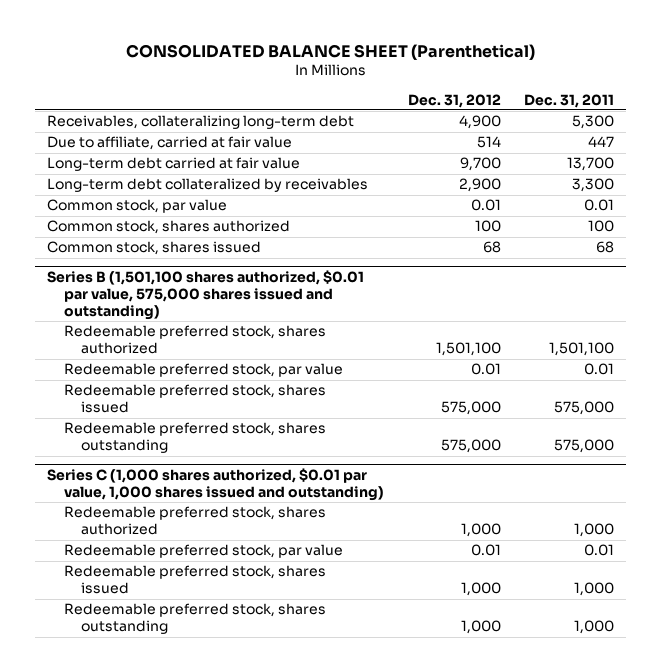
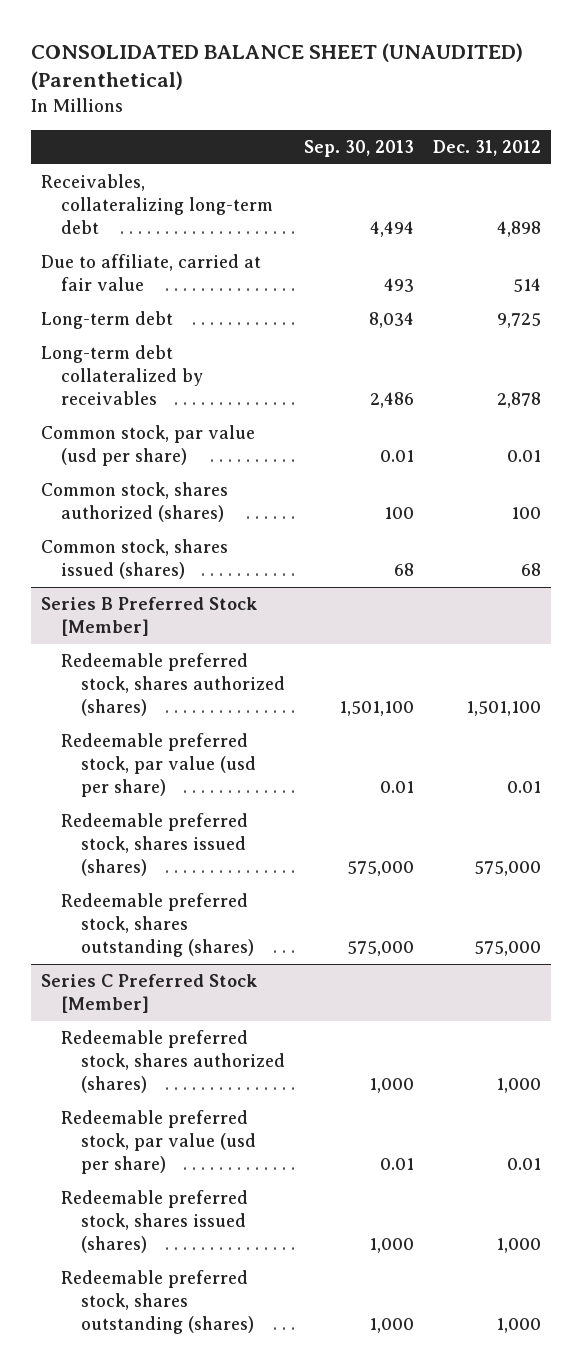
[125,43,535,60] CONSOLIDATED BALANCE SHEET (Parenthetical) -> [31,43,524,91] CONSOLIDATED BALANCE SHEET (UNAUDITED) (Parenthetical)
[524,93,615,108] Dec. 31, 2011 -> none
none -> [304,140,415,158] Sep. 30, 2013
[458,115,501,130] 4,900 -> [497,220,542,237] 4,898
[47,269,365,321] Series B (1,501,100 shares authorized, $0.01 par value, 575,000 shares issued and outstanding) -> none
[47,467,385,501] Series C (1,000 shares authorized, $0.01 par value, 1,000 shares issued and outstanding) -> none
[47,157,301,172] Long-term debt carried at fair value -> [40,311,173,330] Long-term debt
[459,157,501,172] 9,700 -> [497,313,542,329] 9,725
[458,178,501,193] 2,900 -> [497,391,542,408] 2,878
[47,199,228,214] Common stock, par value -> [40,425,255,467] Common stock, par value (usd per share)
[47,220,291,235] Common stock, shares authorized -> [40,482,228,523] Common stock, shares authorized (shares)
[47,241,262,256] Common stock, shares issued -> [40,539,228,580] Common stock, shares issued (shares)
none -> [40,597,257,637] Series B Preferred Stock [Member]
[64,325,327,355] Redeemable preferred stock, shares authorized -> [60,653,286,716] Redeemable preferred stock, shares authorized (shares)
[64,363,344,378] Redeemable preferred stock, par value -> [60,733,257,797] Redeemable preferred stock, par value (usd per share)
[64,384,327,414] Redeemable preferred stock, shares issued -> [60,813,248,876] Redeemable preferred stock, shares issued (shares)
[64,422,327,454] Redeemable preferred stock, shares outstanding -> [60,893,255,957] Redeemable preferred stock, shares outstanding (shares)
none -> [40,974,257,1014] Series C Preferred Stock [Member]
[64,506,327,536] Redeemable preferred stock, shares authorized -> [60,1030,286,1093] Redeemable preferred stock, shares authorized (shares)
[64,544,344,559] Redeemable preferred stock, par value -> [60,1110,257,1174] Redeemable preferred stock, par value (usd per share)
[64,565,327,595] Redeemable preferred stock, shares issued -> [60,1190,248,1253] Redeemable preferred stock, shares issued (shares)
[64,603,327,635] Redeemable preferred stock, shares outstanding -> [60,1270,255,1334] Redeemable preferred stock, shares outstanding (shares)

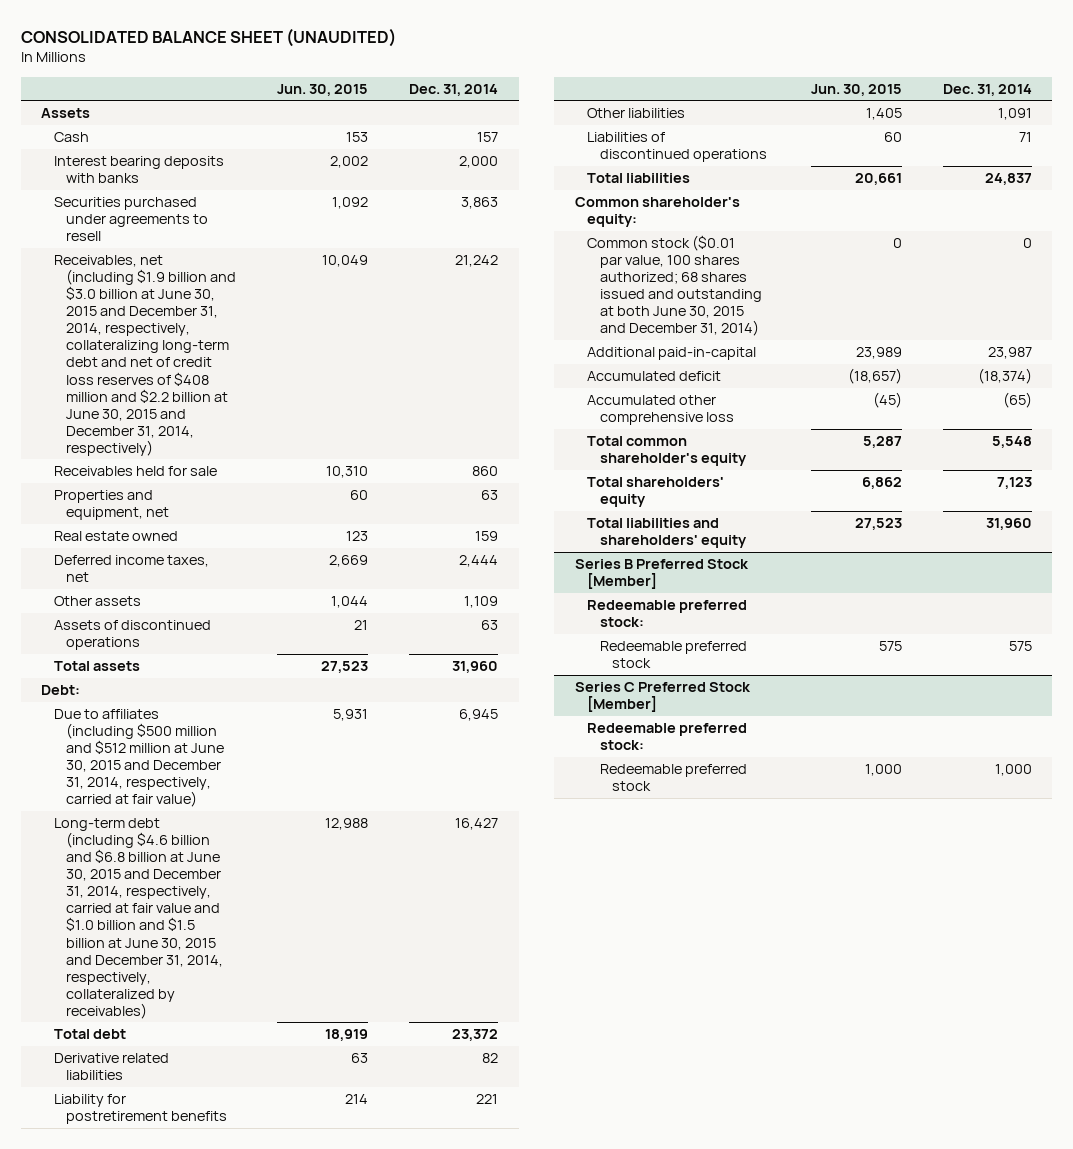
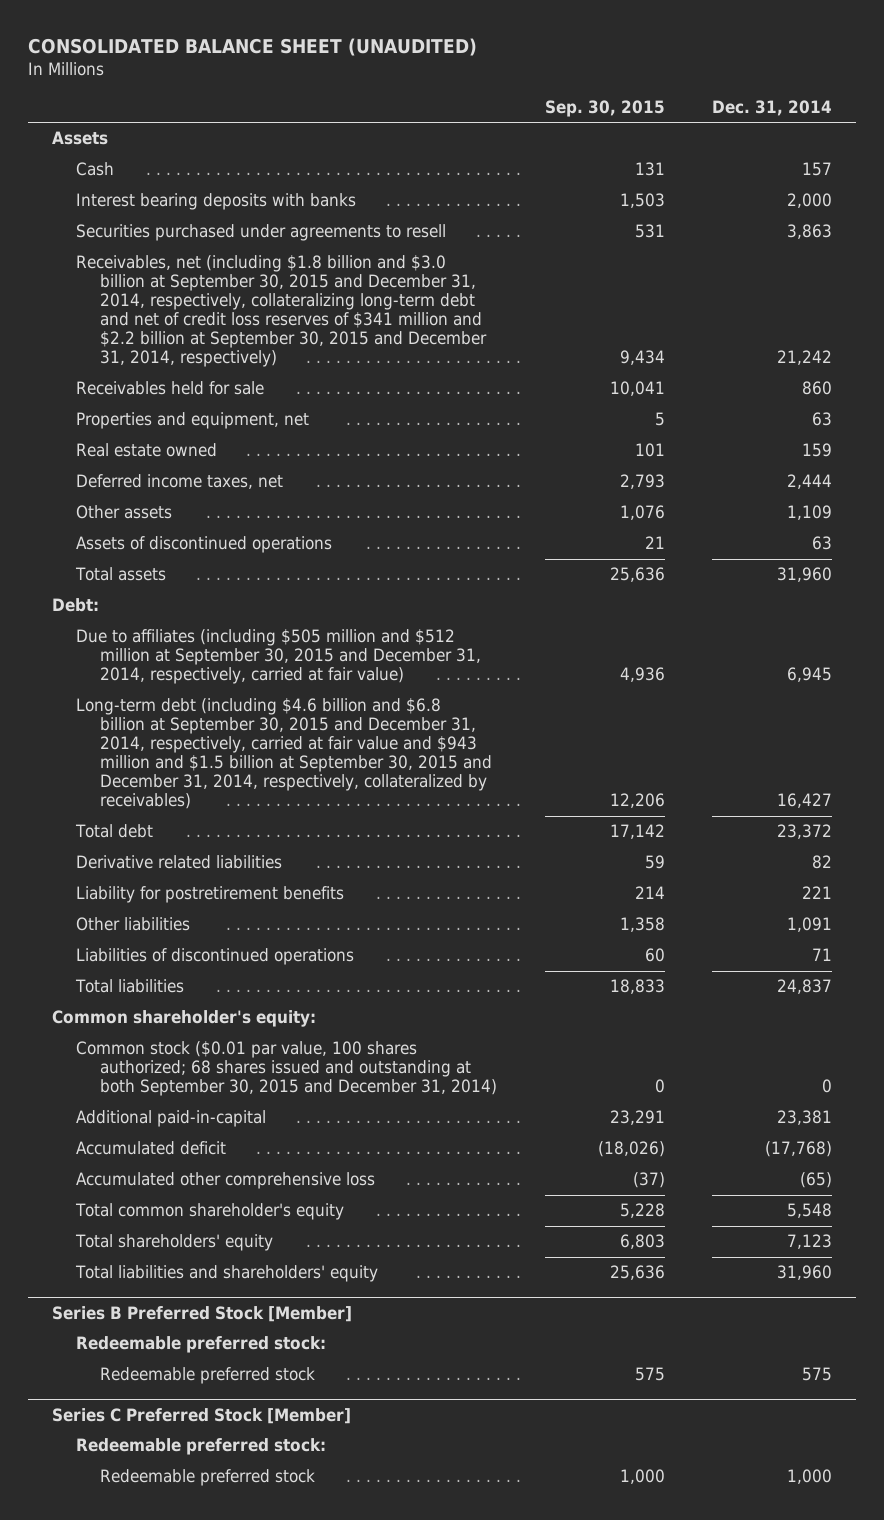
[277,83,369,96] Jun. 30, 2015 -> none
none -> [544,99,665,117] Sep. 30, 2015
[53,255,237,456] Receivables, net (including $1.9 billion and $3.0 billion at June 30, 2015 and December 31, 2014, respectively, collateralizing long-term debt and net of credit loss reserves of $408 million and $2.2 billion at June 30, 2015 and December 31, 2014, respectively) -> [75,255,488,368] Receivables, net (including $1.8 billion and $3.0 billion at September 30, 2015 and December 31, 2014, respectively, collateralizing long-term debt and net of credit loss reserves of $341 million and $2.2 billion at September 30, 2015 and December 31, 2014, respectively)
[53,709,225,808] Due to affiliates (including $500 million and $512 million at June 30, 2015 and December 31, 2014, respectively, carried at fair value) -> [75,629,482,685] Due to affiliates (including $505 million and $512 million at September 30, 2015 and December 31, 2014, respectively, carried at fair value)
[53,818,224,1019] Long-term debt (including $4.6 billion and $6.8 billion at June 30, 2015 and December 31, 2014, respectively, carried at fair value and $1.0 billion and $1.5 billion at June 30, 2015 and December 31, 2014, respectively, collateralized by receivables) -> [75,698,493,810] Long-term debt (including $4.6 billion and $6.8 billion at September 30, 2015 and December 31, 2014, respectively, carried at fair value and $943 million and $1.5 billion at September 30, 2015 and December 31, 2014, respectively, collateralized by receivables)
[587,235,762,337] Common stock ($0.01 par value, 100 shares authorized; 68 shares issued and outstanding at both June 30, 2015 and December 31, 2014) -> [75,1041,498,1097] Common stock ($0.01 par value, 100 shares authorized; 68 shares issued and outstanding at both September 30, 2015 and December 31, 2014)
[987,347,1032,360] 23,987 -> [777,1110,833,1126] 23,381
[977,368,1032,385] (18,374) -> [765,1141,833,1158] (17,768)

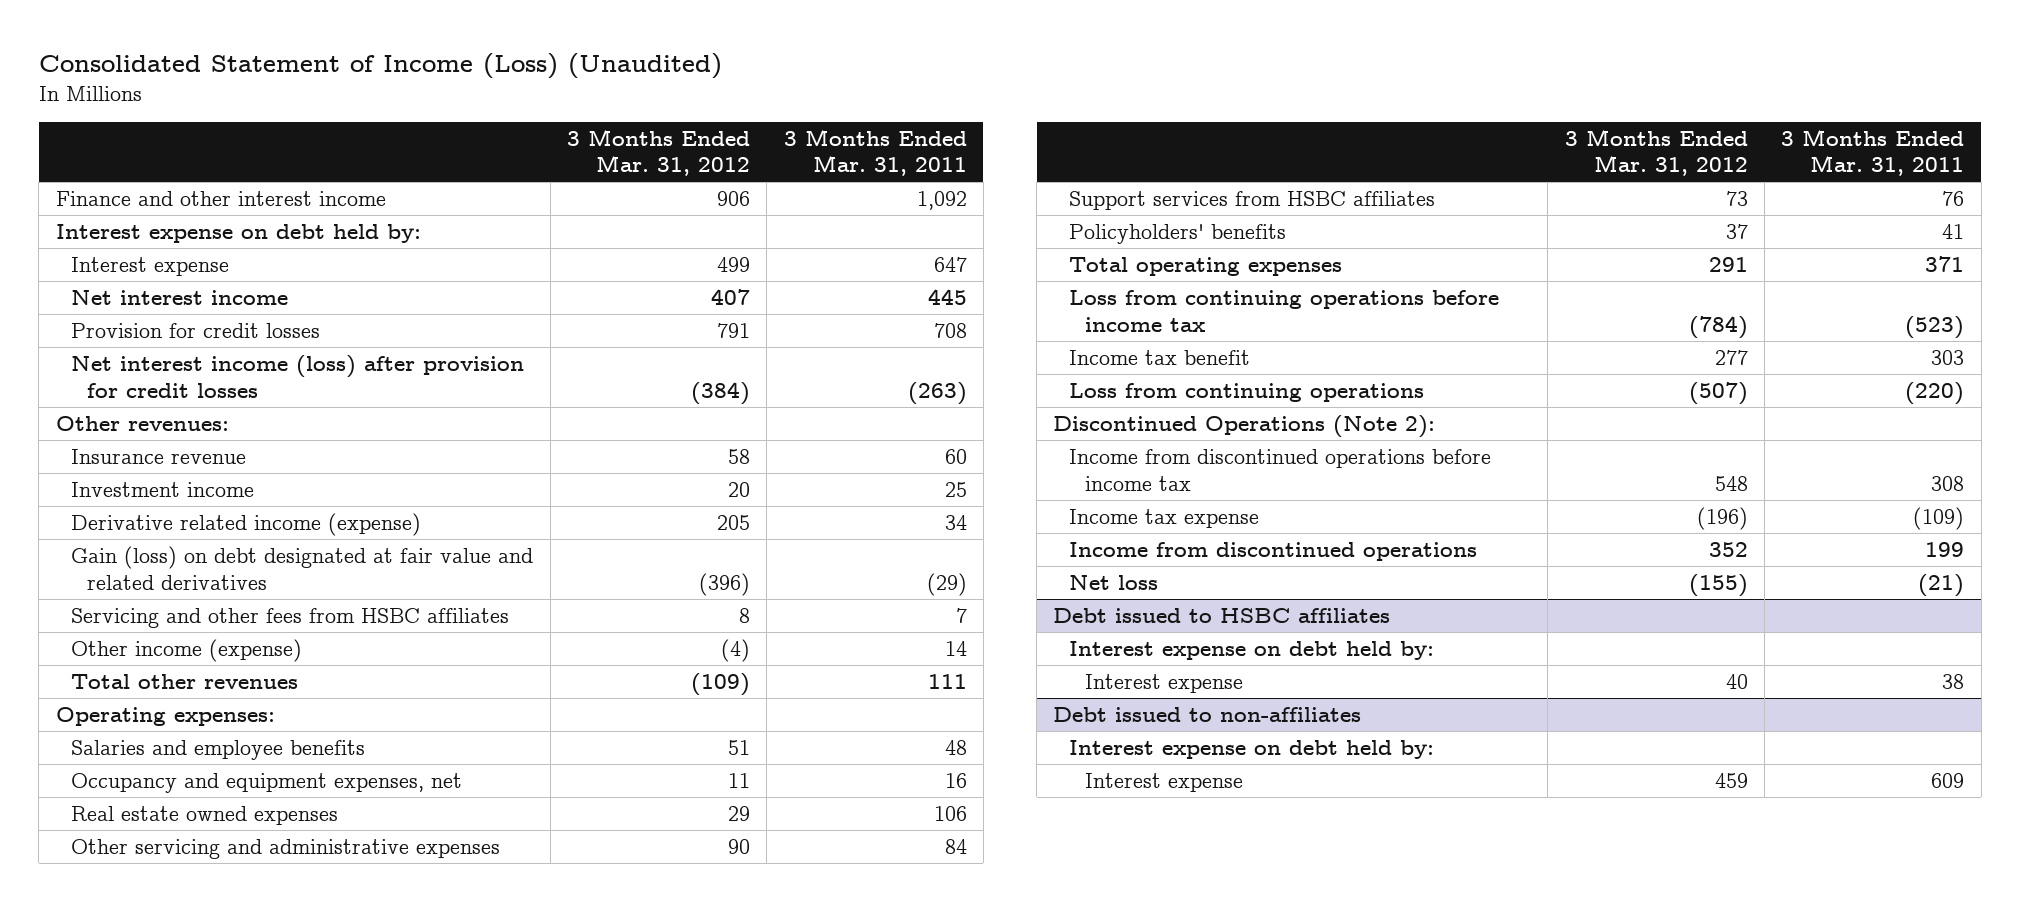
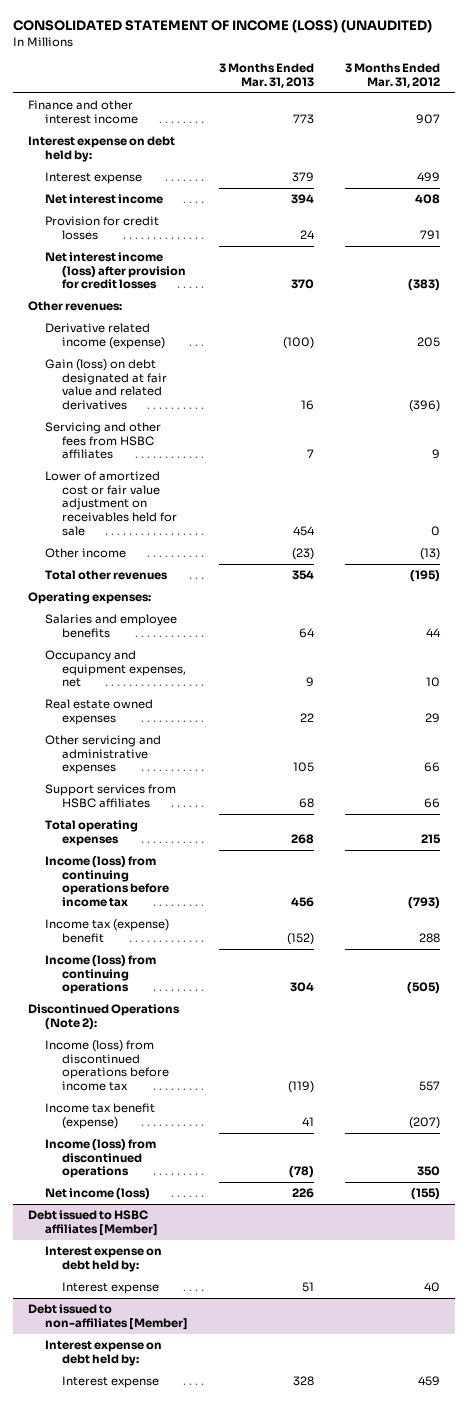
[38,52,722,79] Consolidated Statement of Income (Loss) (Unaudited) -> [12,19,432,34] CONSOLIDATED STATEMENT OF INCOME (LOSS) (UNAUDITED)
[783,128,967,177] 3 Months Ended Mar. 31, 2011 -> none
none -> [219,63,315,88] 3 Months Ended Mar. 31, 2013
[716,190,750,206] 906 -> [416,113,441,124] 907
[710,288,750,305] 407 -> [415,194,441,205] 408
[690,381,750,405] (384) -> [408,279,441,292] (383)
[71,448,247,464] Insurance revenue -> none
[71,481,255,497] Investment income -> none
[738,607,750,623] 8 -> [432,449,441,460] 9
none -> [45,471,178,536] Lower of amortized cost or fair value adjustment on receivables held for sale
[71,638,303,662] Other income (expense) -> [45,548,127,559] Other income
[720,638,750,662] (4) -> [420,548,441,561] (13)
[690,672,750,696] (109) -> [410,570,441,583] (195)
[727,739,750,755] 51 -> [426,627,442,637] 44
[727,772,750,788] 11 -> [426,677,441,688] 10
[1068,223,1286,244] Policyholders' benefits -> none
[727,838,750,854] 90 -> [424,762,441,773] 66
[1725,190,1748,206] 73 -> [424,797,441,808] 66
[1708,256,1748,272] 291 -> [421,833,442,844] 215
[1068,289,1499,332] Loss from continuing operations before income tax -> [45,856,170,908] Income (loss) from continuing operations before income tax
[1688,315,1748,339] (784) -> [408,897,441,910] (793)
[1068,349,1250,365] Income tax benefit -> [45,919,170,943] Income tax (expense) benefit
[1714,349,1748,365] 277 -> [419,932,441,943] 288
[1068,382,1424,402] Loss from continuing operations -> [45,955,157,995] Income (loss) from continuing operations
[1688,381,1748,405] (507) -> [407,982,441,995] (505)
[1068,448,1491,491] Income from discontinued operations before income tax -> [45,1040,170,1092] Income (loss) from discontinued operations before income tax
[1714,475,1748,491] 548 -> [419,1081,441,1092] 557
[1068,508,1259,528] Income tax expense -> [45,1103,156,1129] Income tax benefit (expense)
[1696,506,1748,530] (196) -> [409,1116,441,1129] (207)
[1068,541,1477,561] Income from discontinued operations -> [45,1139,157,1179] Income (loss) from discontinued operations
[1708,541,1748,557] 352 -> [417,1166,441,1177] 350
[1068,574,1158,590] Net loss -> [45,1188,151,1201] Net income (loss)
[1053,607,1391,623] Debt issued to HSBC affiliates -> [28,1210,159,1236] Debt issued to HSBC affiliates [Member]
[1053,706,1362,722] Debt issued to non-affiliates -> [28,1304,189,1330] Debt issued to non-affiliates [Member]

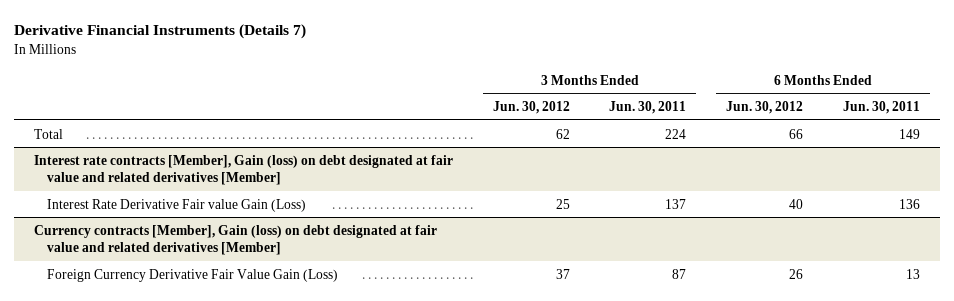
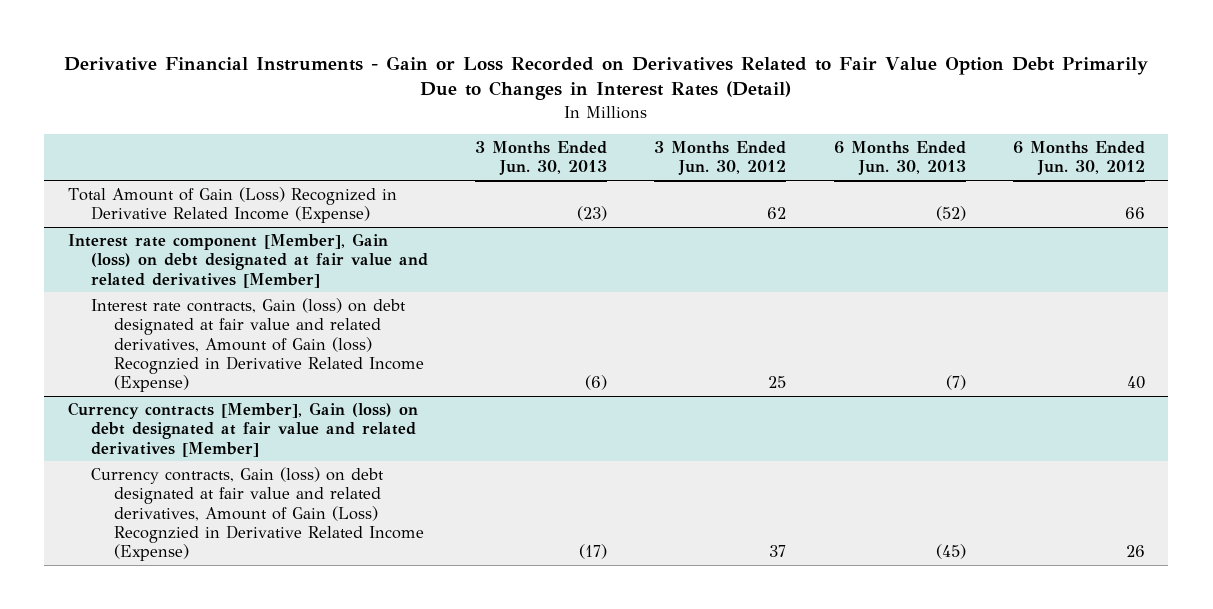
[14,24,307,40] Derivative Financial Instruments (Details 7) -> [64,55,1149,101] Derivative Financial Instruments - Gain or Loss Recorded on Derivatives Related to Fair Value Option Debt Primarily Due to Changes in Interest Rates (Detail)
[609,101,687,115] Jun. 30, 2011 -> none
[842,101,920,115] Jun. 30, 2011 -> none
none -> [474,141,607,176] 3 Months Ended Jun. 30, 2013
none -> [833,141,966,176] 6 Months Ended Jun. 30, 2013
[34,128,64,139] Total -> [67,187,397,224] Total Amount of Gain (Loss) Recognized in Derivative Related Income (Expense)
[34,154,454,185] Interest rate contracts [Member], Gain (loss) on debt designated at fair value and related derivatives [Member] -> [67,233,428,288] Interest rate component [Member], Gain (loss) on debt designated at fair value and related derivatives [Member]
[47,198,307,212] Interest Rate Derivative Fair value Gain (Loss) -> [90,298,424,393] Interest rate contracts, Gain (loss) on debt designated at fair value and related derivatives, Amount of Gain (loss) Recognzied in Derivative Related Income (Expense)
[47,268,339,282] Foreign Currency Derivative Fair Value Gain (Loss) -> [90,467,424,562] Currency contracts, Gain (loss) on debt designated at fair value and related derivatives, Amount of Gain (Loss) Recognzied in Derivative Related Income (Expense)

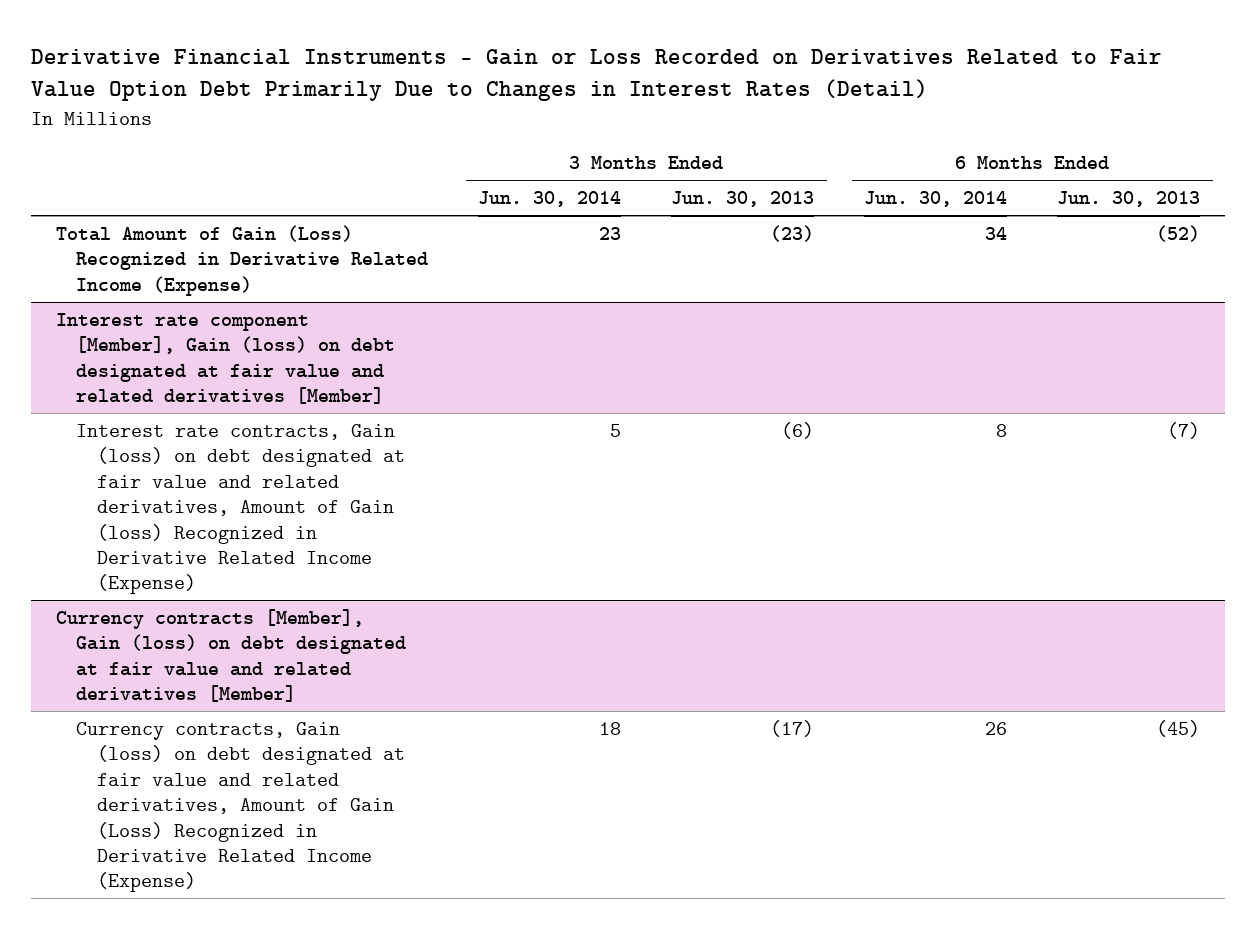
[654,141,787,176] 3 Months Ended Jun. 30, 2012 -> none
[1012,141,1145,176] 6 Months Ended Jun. 30, 2012 -> none
none -> [478,191,622,208] Jun. 30, 2014
none -> [864,191,1008,208] Jun. 30, 2014
[90,298,424,393] Interest rate contracts, Gain (loss) on debt designated at fair value and related derivatives, Amount of Gain (loss) Recognzied in Derivative Related Income (Expense) -> [76,423,405,595] Interest rate contracts, Gain (loss) on debt designated at fair value and related derivatives, Amount of Gain (loss) Recognized in Derivative Related Income (Expense)
[90,467,424,562] Currency contracts, Gain (loss) on debt designated at fair value and related derivatives, Amount of Gain (Loss) Recognzied in Derivative Related Income (Expense) -> [76,721,405,893] Currency contracts, Gain (loss) on debt designated at fair value and related derivatives, Amount of Gain (Loss) Recognized in Derivative Related Income (Expense)

